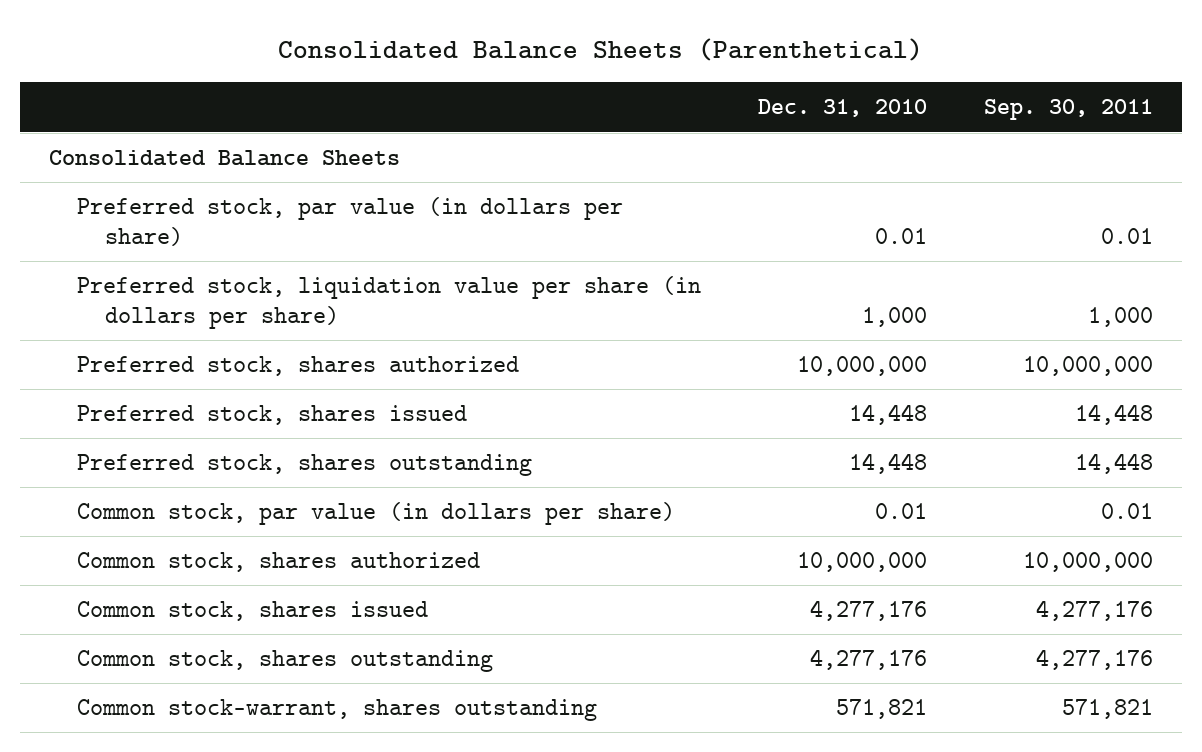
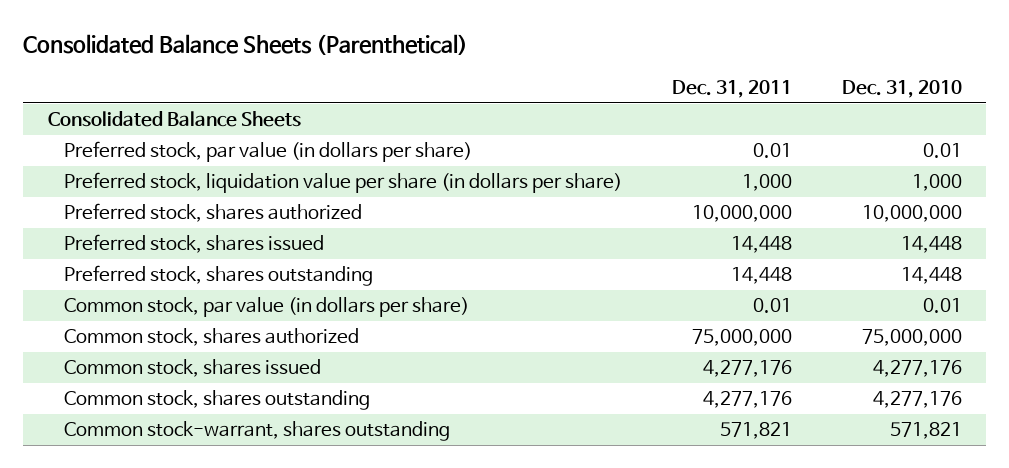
[984,99,1154,121] Sep. 30, 2011 -> none
none -> [671,79,792,98] Dec. 31, 2011
[797,552,928,573] 10,000,000 -> [861,329,962,347] 75,000,000

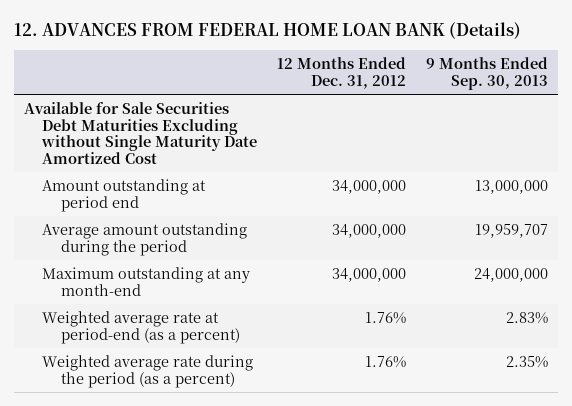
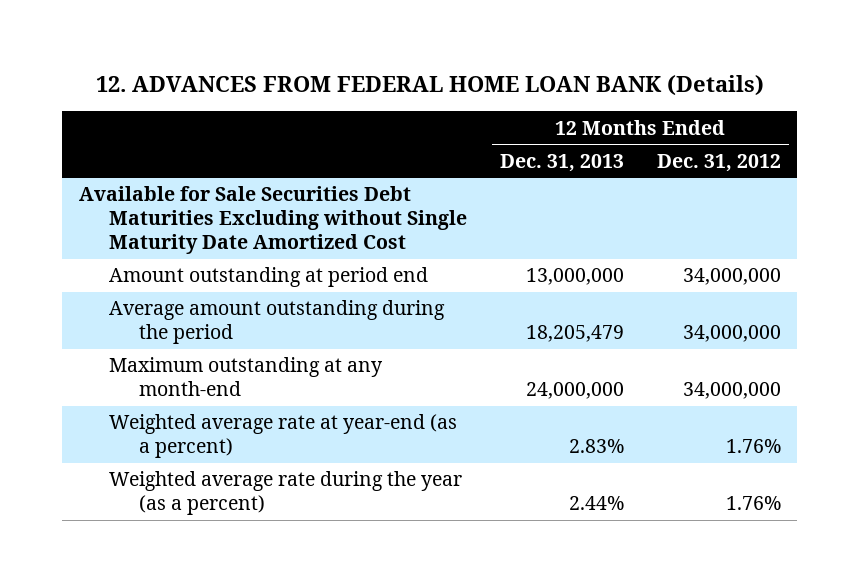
[426,57,549,90] 9 Months Ended Sep. 30, 2013 -> none
none -> [499,153,624,172] Dec. 31, 2013
[42,310,240,344] Weighted average rate at period-end (as a percent) -> [108,414,457,459] Weighted average rate at year-end (as a percent)
[42,354,254,388] Weighted average rate during the period (as a percent) -> [108,471,462,516] Weighted average rate during the year (as a percent)

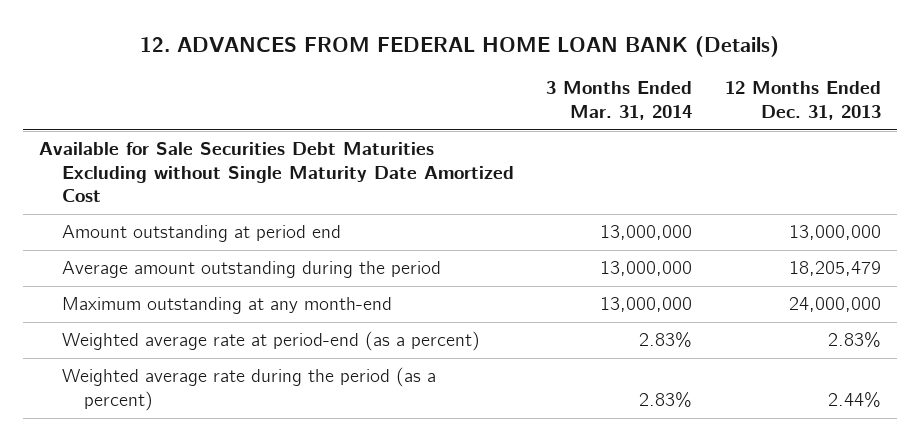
[656,153,781,172] Dec. 31, 2012 -> none
none -> [546,81,693,120] 3 Months Ended Mar. 31, 2014
[108,414,457,459] Weighted average rate at year-end (as a percent) -> [61,331,480,352] Weighted average rate at period-end (as a percent)
[108,471,462,516] Weighted average rate during the year (as a percent) -> [61,367,436,411] Weighted average rate during the period (as a percent)

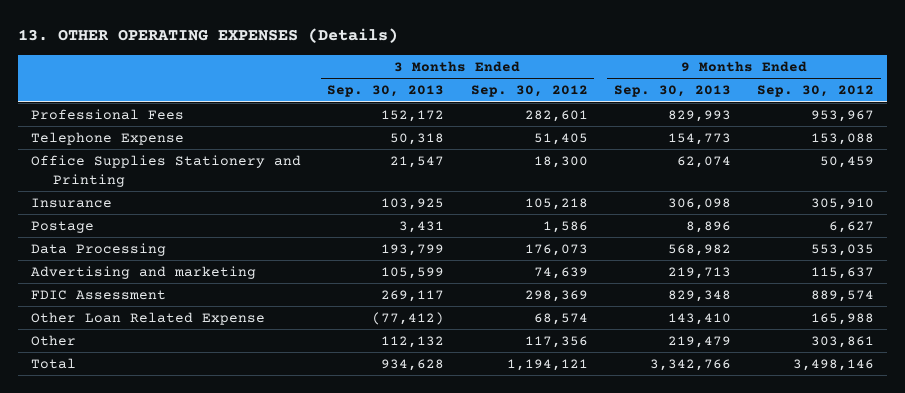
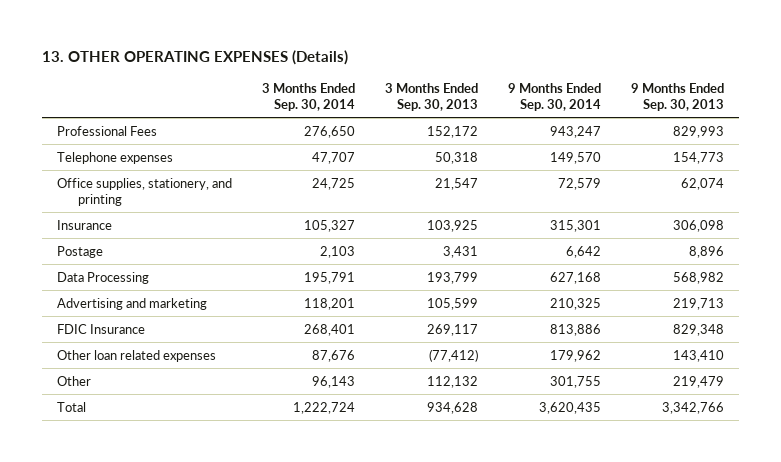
[470,85,588,98] Sep. 30, 2012 -> none
[757,85,875,98] Sep. 30, 2012 -> none
none -> [261,82,355,111] 3 Months Ended Sep. 30, 2014
none -> [507,82,601,111] 9 Months Ended Sep. 30, 2014
[30,131,184,145] Telephone Expense -> [56,151,173,164] Telephone expenses
[30,154,301,187] Office Supplies Stationery and Printing -> [56,177,232,206] Office supplies, stationery, and printing
[30,289,166,300] FDIC Assessment -> [56,323,145,334] FDIC Insurance
[30,311,265,325] Other Loan Related Expense -> [56,349,216,362] Other loan related expenses

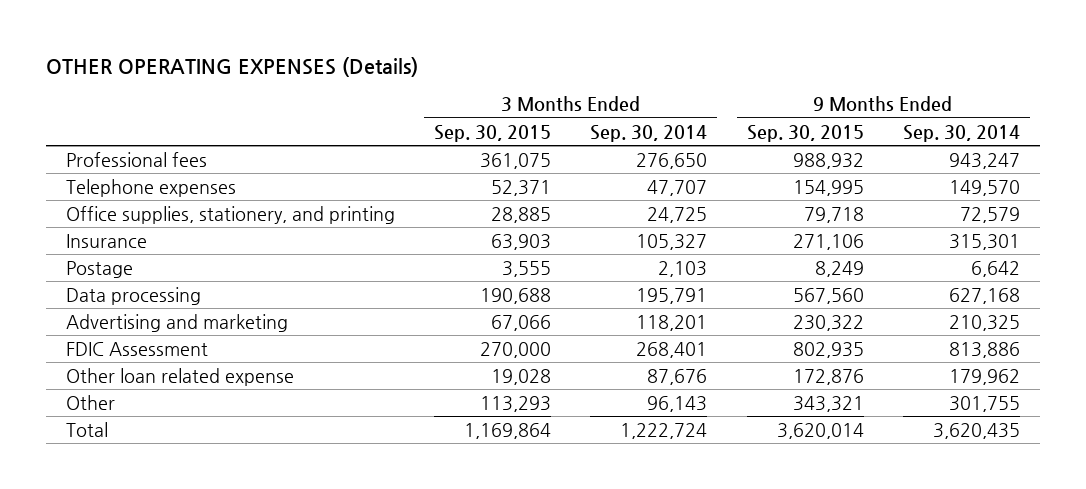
[41,49,348,65] 13. OTHER OPERATING EXPENSES (Details) -> [45,57,418,78] OTHER OPERATING EXPENSES (Details)
[384,82,478,111] 3 Months Ended Sep. 30, 2013 -> none
[630,82,724,111] 9 Months Ended Sep. 30, 2013 -> none
none -> [433,124,551,142] Sep. 30, 2015
none -> [746,124,864,142] Sep. 30, 2015
[56,125,157,136] Professional Fees -> [65,151,207,167] Professional fees
[56,271,149,284] Data Processing -> [65,286,201,305] Data processing
[56,323,145,334] FDIC Insurance -> [65,341,208,356] FDIC Assessment
[56,349,216,362] Other loan related expenses -> [65,367,294,386] Other loan related expense

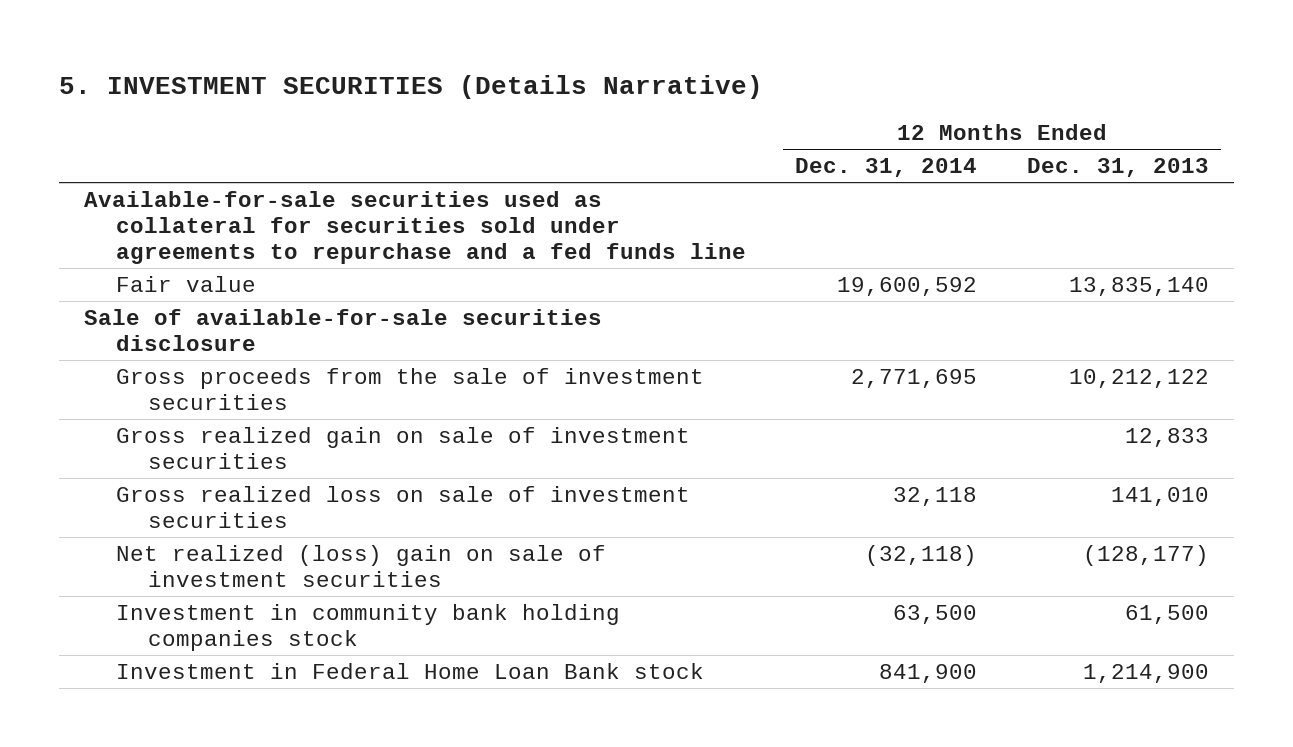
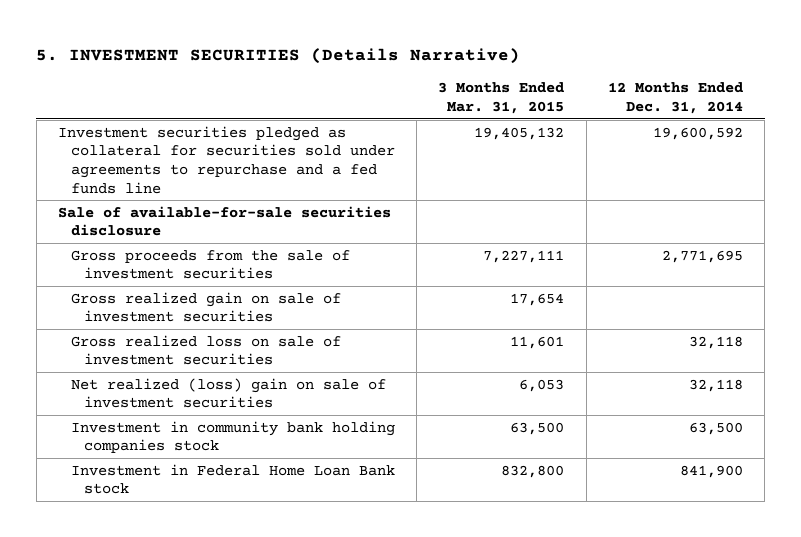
[1027,158,1210,178] Dec. 31, 2013 -> none
none -> [438,82,565,114] 3 Months Ended Mar. 31, 2015
[83,190,746,264] Available-for-sale securities used as collateral for securities sold under agreements to repurchase and a fed funds line -> none
[115,275,256,292] Fair value -> [57,125,396,194] Investment securities pledged as collateral for securities sold under agreements to repurchase and a fed funds line
[865,544,978,566] (32,118) -> [688,378,743,392] 32,118

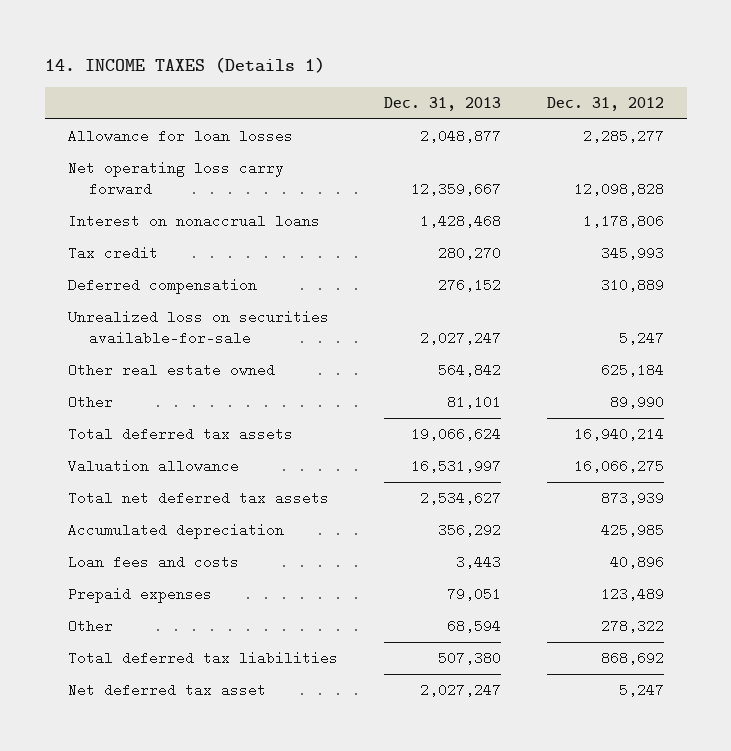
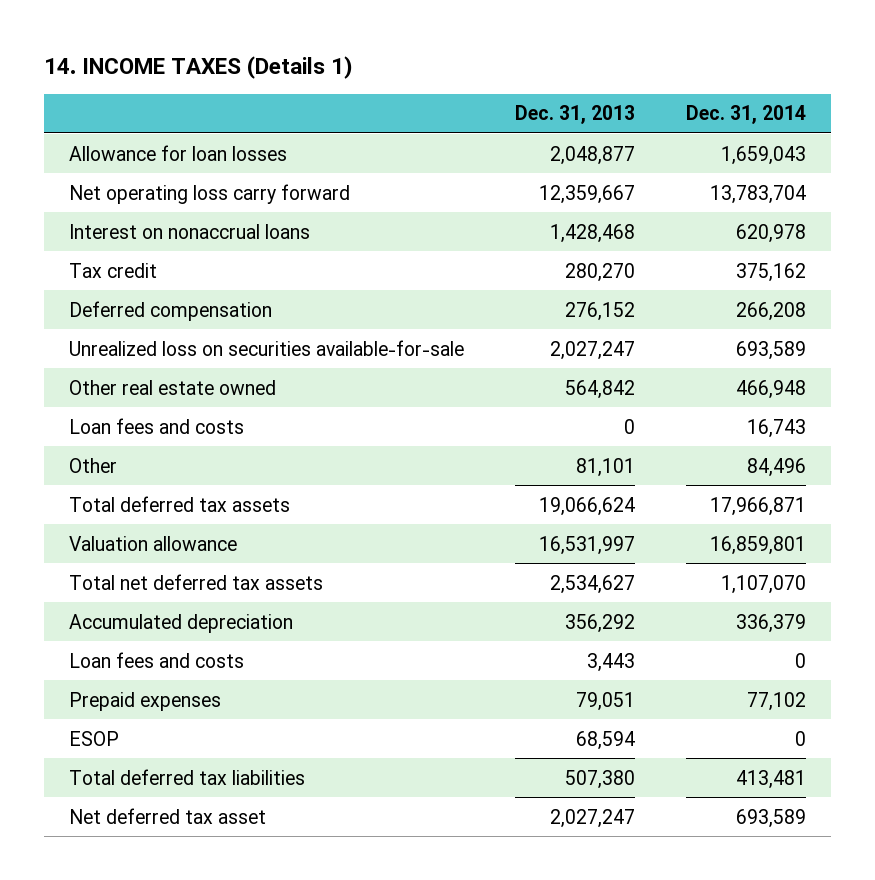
[546,96,664,111] Dec. 31, 2012 -> none
none -> [685,105,806,125] Dec. 31, 2014
none -> [69,417,245,434] Loan fees and costs
[67,618,113,633] Other -> [69,730,120,746] ESOP

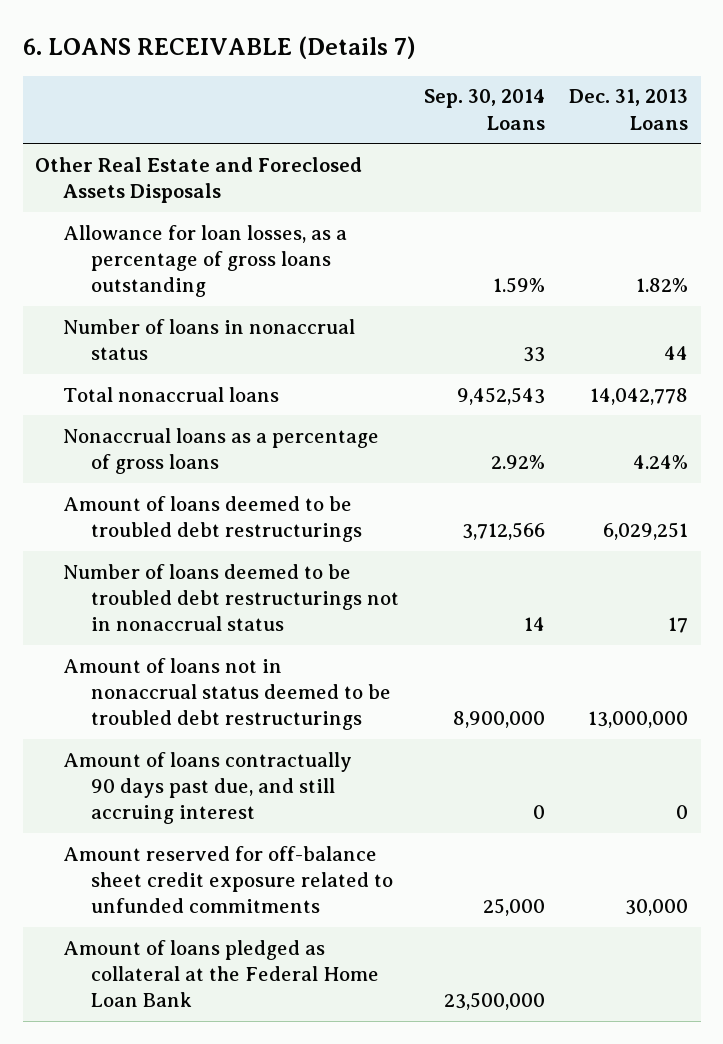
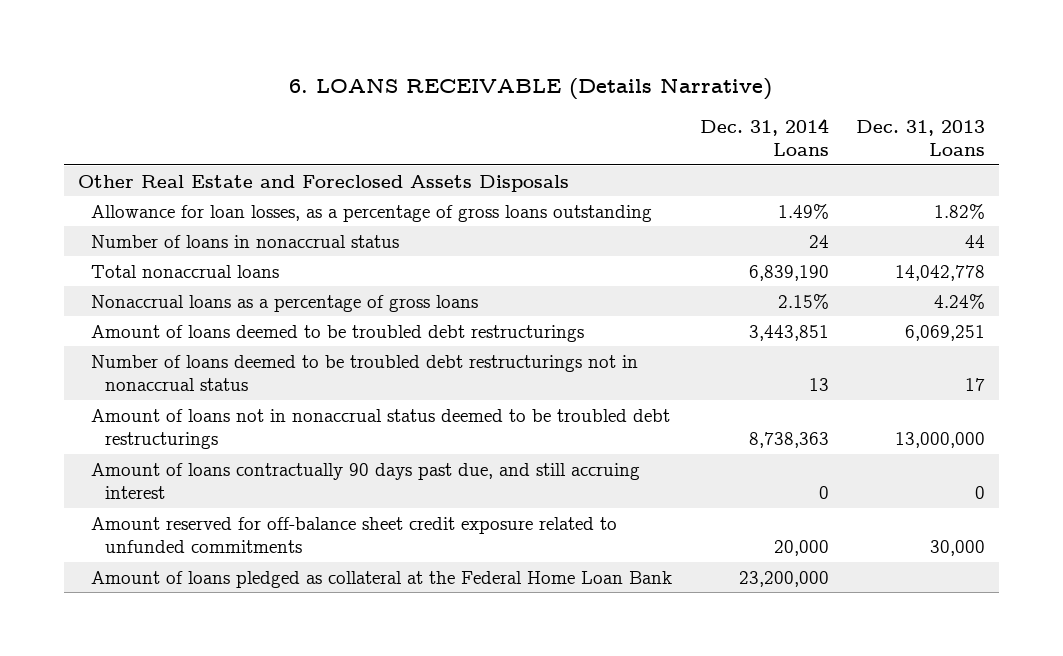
[22,35,416,59] 6. LOANS RECEIVABLE (Details 7) -> [289,77,773,100] 6. LOANS RECEIVABLE (Details Narrative)
[423,89,545,130] Sep. 30, 2014 Loans -> none
none -> [699,117,829,156] Dec. 31, 2014 Loans
[603,522,689,541] 6,029,251 -> [905,324,986,341] 6,069,251

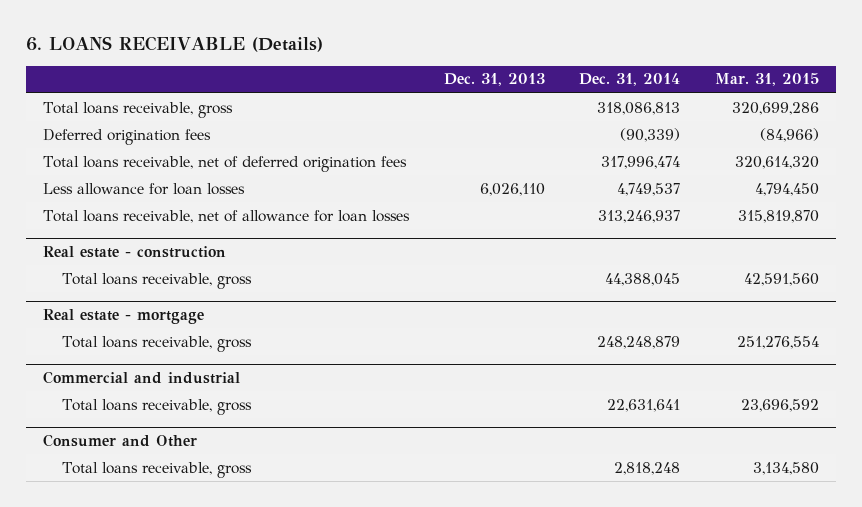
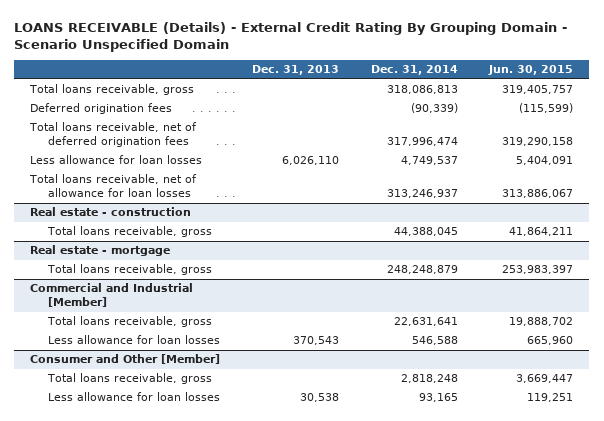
[26,36,324,53] 6. LOANS RECEIVABLE (Details) -> [14,21,568,52] LOANS RECEIVABLE (Details) - External Credit Rating By Grouping Domain - Scenario Unspecified Domain
[714,73,819,87] Mar. 31, 2015 -> none
none -> [488,65,574,76] Jun. 30, 2015
[43,370,241,384] Commercial and industrial -> [30,283,194,308] Commercial and Industrial [Member]
none -> [47,335,220,345] Less allowance for loan losses
[43,433,198,447] Consumer and Other -> [30,354,221,365] Consumer and Other [Member]
none -> [47,392,220,402] Less allowance for loan losses

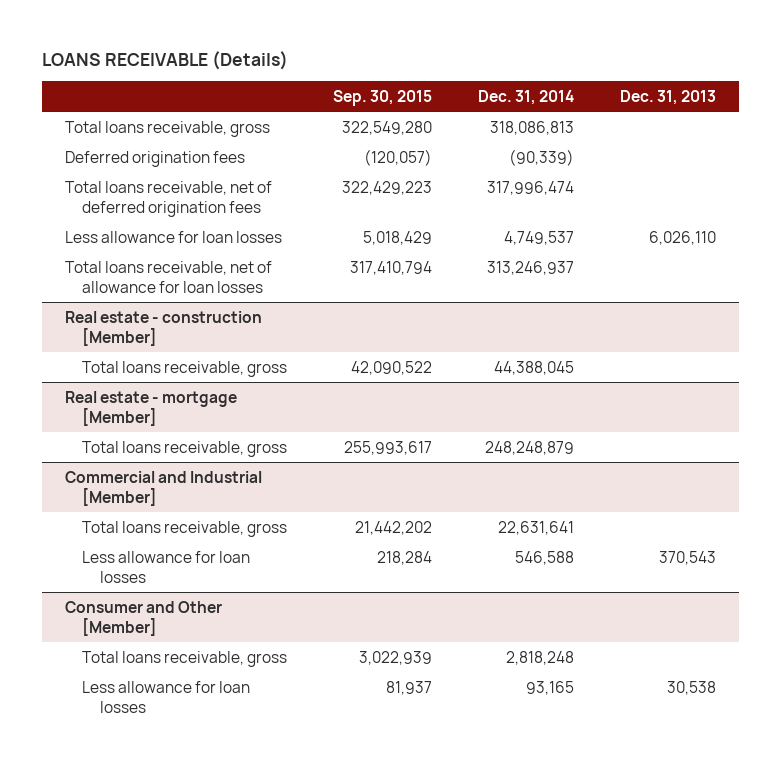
[14,21,568,52] LOANS RECEIVABLE (Details) - External Credit Rating By Grouping Domain - Scenario Unspecified Domain -> [41,50,288,70] LOANS RECEIVABLE (Details)
[488,65,574,76] Jun. 30, 2015 -> none
none -> [333,89,433,106] Sep. 30, 2015
[30,207,192,217] Real estate - construction -> [64,310,262,346] Real estate - construction [Member]
[30,245,171,257] Real estate - mortgage -> [64,390,237,426] Real estate - mortgage [Member]

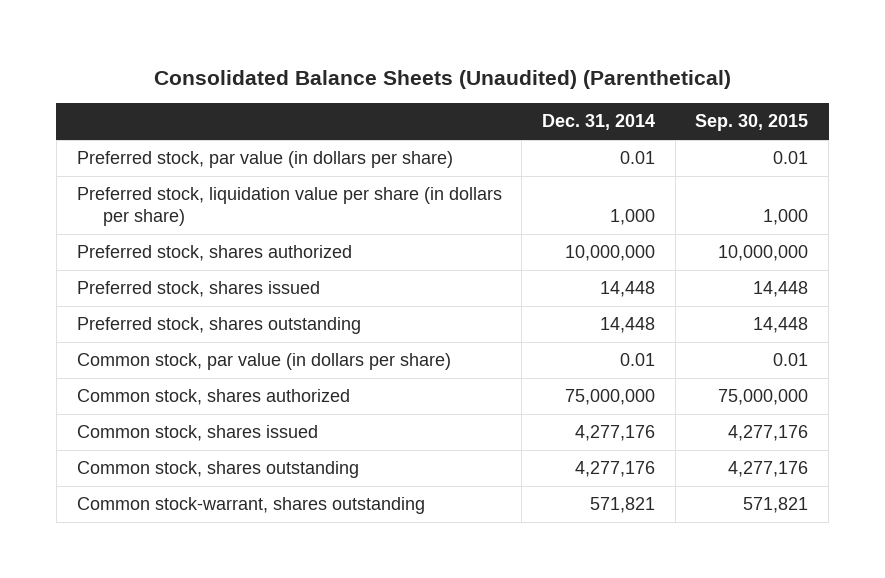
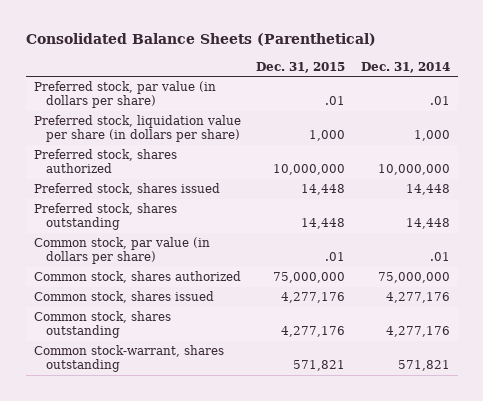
[153,69,731,89] Consolidated Balance Sheets (Unaudited) (Parenthetical) -> [25,33,376,47] Consolidated Balance Sheets (Parenthetical)
[695,114,809,132] Sep. 30, 2015 -> none
none -> [256,61,346,73] Dec. 31, 2015
[620,151,656,165] 0.01 -> [429,96,450,106] .01
[620,353,656,367] 0.01 -> [429,252,450,262] .01

